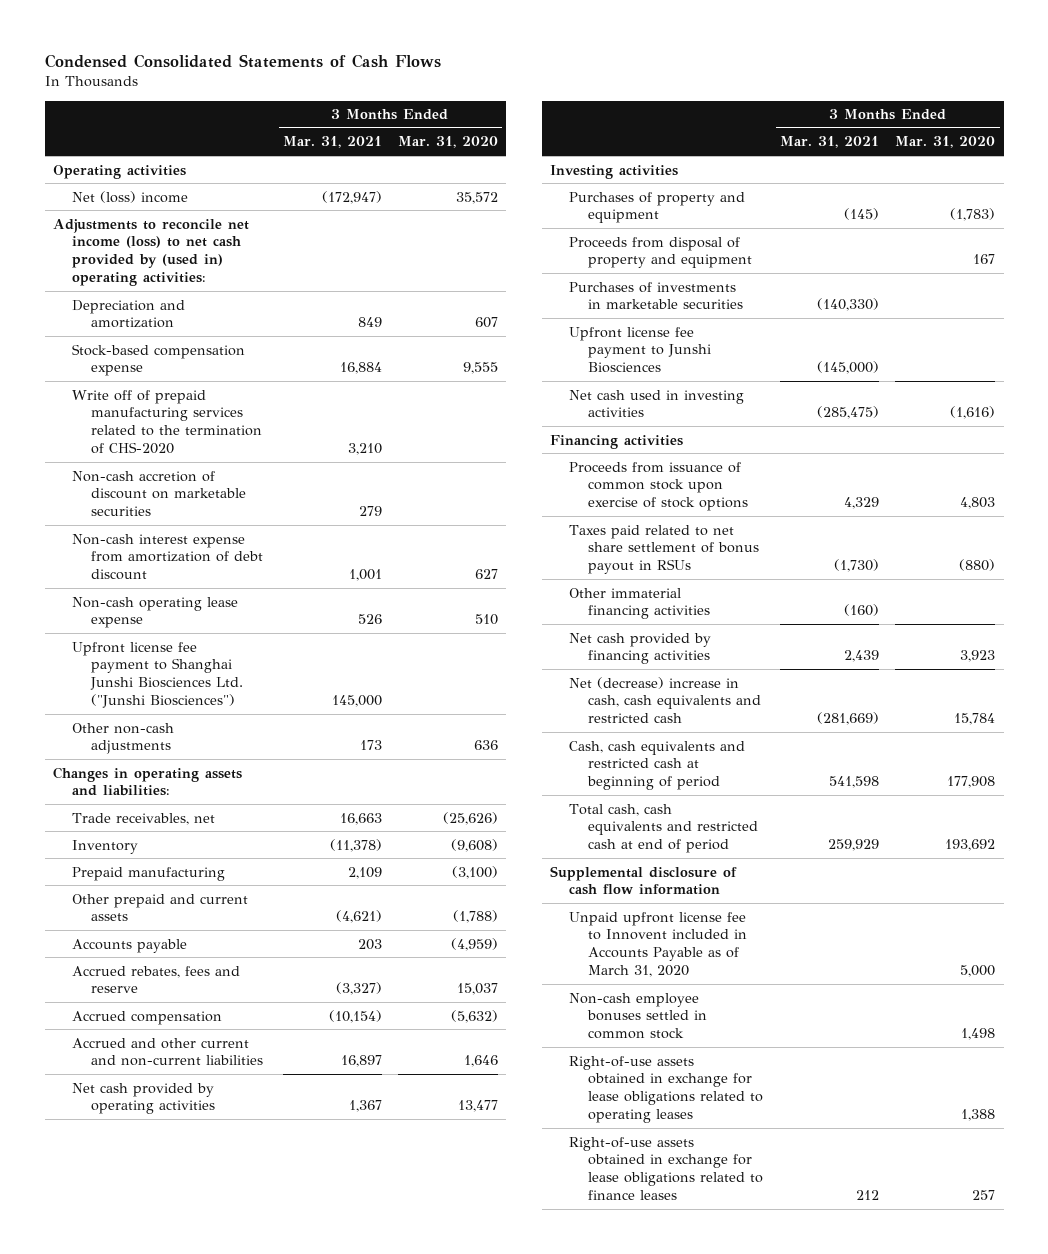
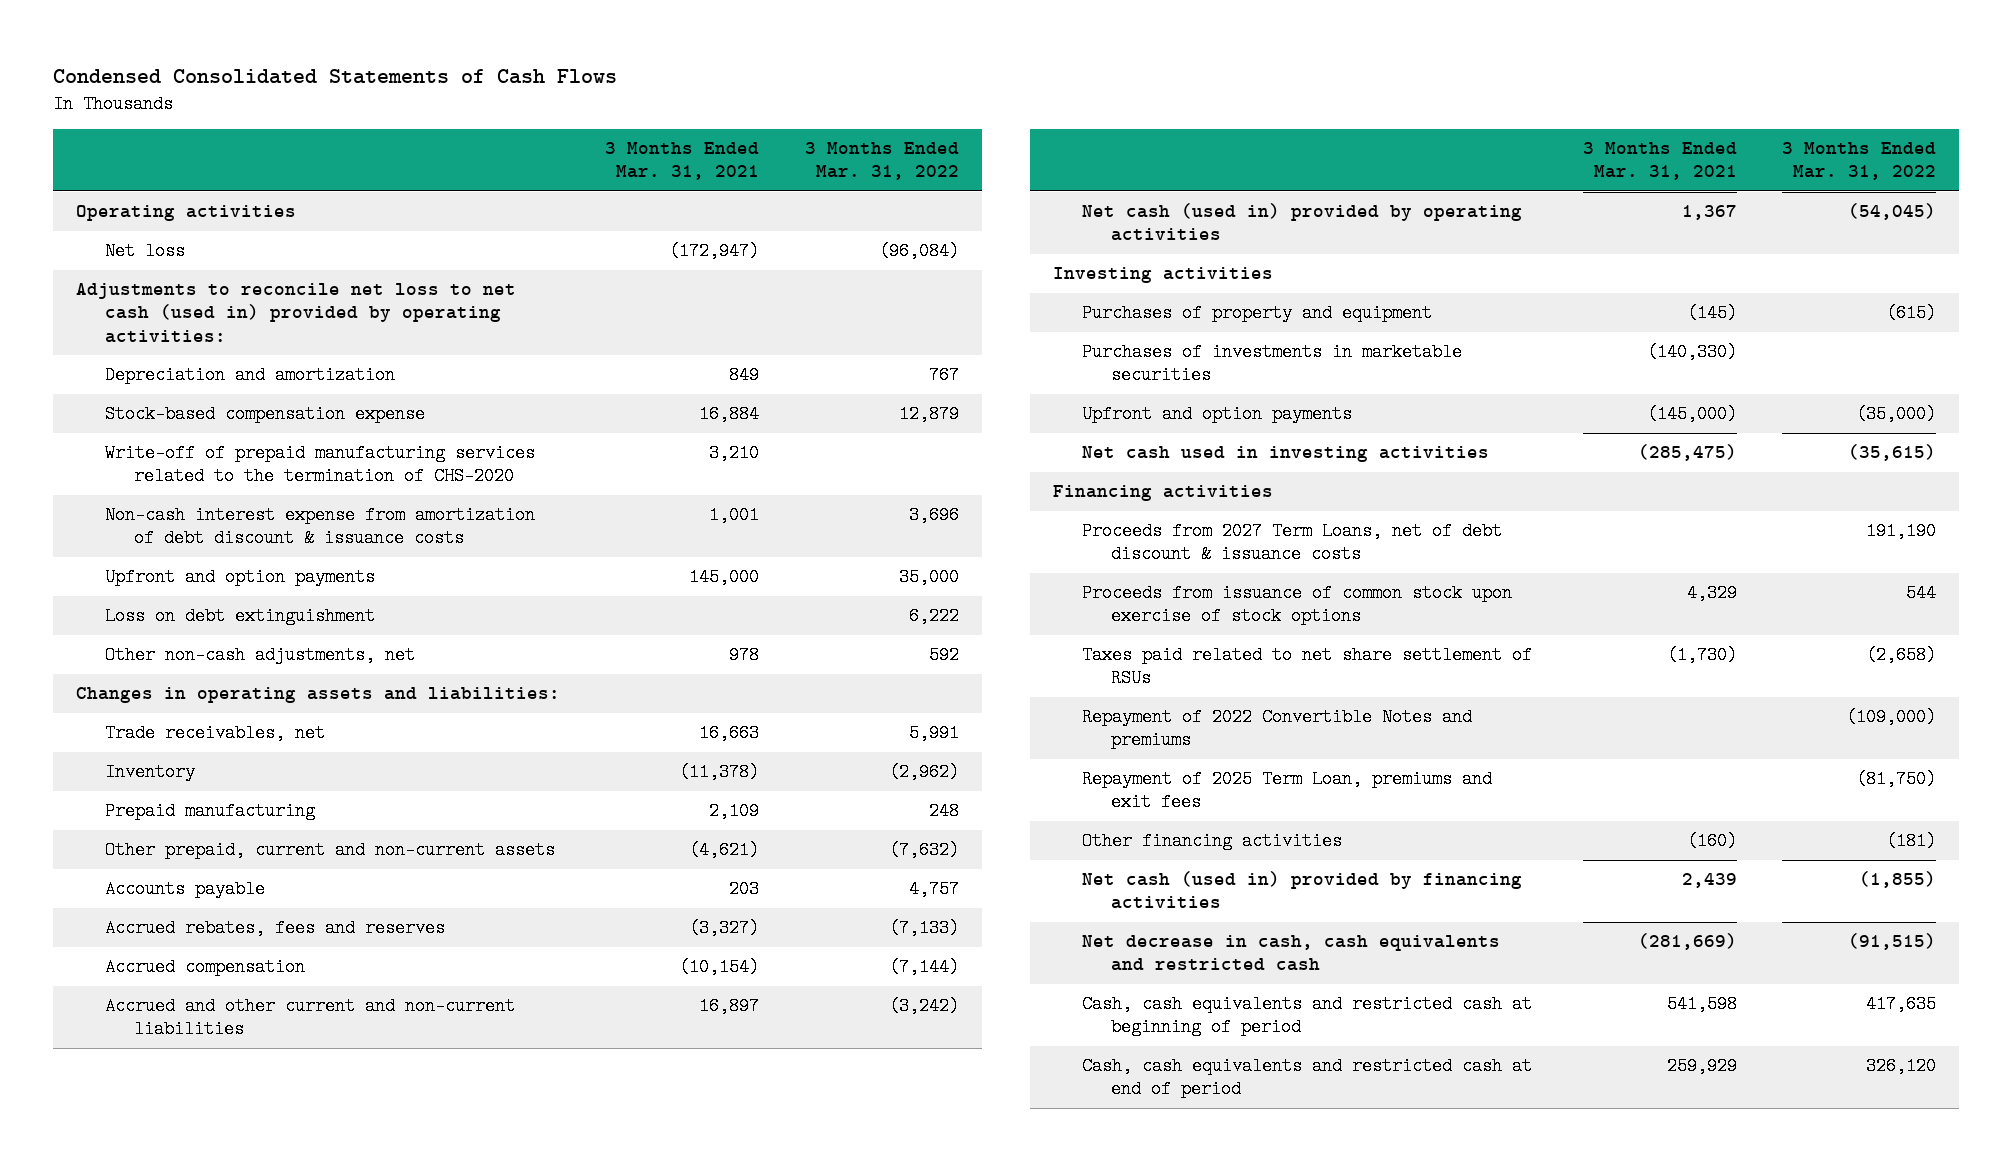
[398,136,499,149] Mar. 31, 2020 -> none
none -> [805,141,960,181] 3 Months Ended Mar. 31, 2022
[72,190,189,203] Net (loss) income -> [104,242,185,261] Net loss
[53,218,250,286] Adjustments to reconcile net income (loss) to net cash provided by (used in) operating activities: -> [75,283,516,343] Adjustments to reconcile net loss to net cash (used in) provided by operating activities:
[72,470,247,517] Non-cash accretion of discount on marketable securities -> none
[72,596,239,629] Non-cash operating lease expense -> none
[72,389,263,454] Write off of prepaid manufacturing services related to the termination of CHS-2020 -> [104,444,535,486] Write-off of prepaid manufacturing services related to the termination of CHS-2020
[72,533,264,581] Non-cash interest expense from amortization of debt discount -> [104,506,535,548] Non-cash interest expense from amortization of debt discount & issuance costs
[72,641,244,708] Upfront license fee payment to Shanghai Junshi Biosciences Ltd. ("Junshi Biosciences") -> [104,568,375,587] Upfront and option payments
none -> [104,607,375,626] Loss on debt extinguishment
[72,722,175,755] Other non-cash adjustments -> [104,646,415,665] Other non-cash adjustments, net
[359,740,382,751] 173 -> [729,646,760,665] 978
[72,893,249,922] Other prepaid and current assets -> [104,841,555,860] Other prepaid, current and non-current assets
[72,965,241,994] Accrued rebates, fees and reserve -> [104,919,445,938] Accrued rebates, fees and reserves
[72,1082,216,1115] Net cash provided by operating activities -> [1082,203,1523,242] Net cash (used in) provided by operating activities
[569,236,753,269] Proceeds from disposal of property and equipment -> none
[569,326,712,374] Upfront license fee payment to Junshi Biosciences -> [1082,405,1353,424] Upfront and option payments
none -> [1082,522,1503,564] Proceeds from 2027 Term Loans, net of debt discount & issuance costs
[569,524,760,575] Taxes paid related to net share settlement of bonus payout in RSUs -> [1082,646,1533,688] Taxes paid related to net share settlement of RSUs
none -> [1082,708,1473,750] Repayment of 2022 Convertible Notes and premiums
none -> [1082,770,1493,812] Repayment of 2025 Term Loan, premiums and exit fees
[569,587,711,620] Other immaterial financing activities -> [1082,832,1343,851] Other financing activities
[569,632,712,665] Net cash provided by financing activities -> [1082,871,1523,910] Net cash (used in) provided by financing activities
[569,676,762,724] Net (decrease) increase in cash, cash equivalents and restricted cash -> [1082,935,1501,972] Net decrease in cash, cash equivalents and restricted cash
[550,865,738,896] Supplemental disclosure of cash flow information -> none
[569,911,748,977] Unpaid upfront license fee to Innovent included in Accounts Payable as of March 31, 2020 -> none
[569,992,708,1040] Non-cash employee bonuses settled in common stock -> none
[569,1055,764,1123] Right-of-use assets obtained in exchange for lease obligations related to operating leases -> none
[569,1136,764,1200] Right-of-use assets obtained in exchange for lease obligations related to finance leases -> none
[569,803,759,854] Total cash, cash equivalents and restricted cash at end of period -> [1082,1057,1533,1099] Cash, cash equivalents and restricted cash at end of period

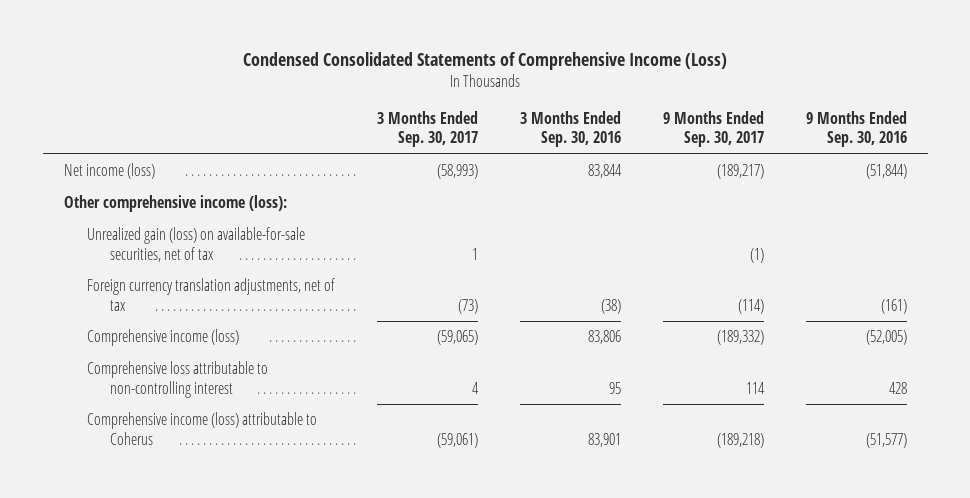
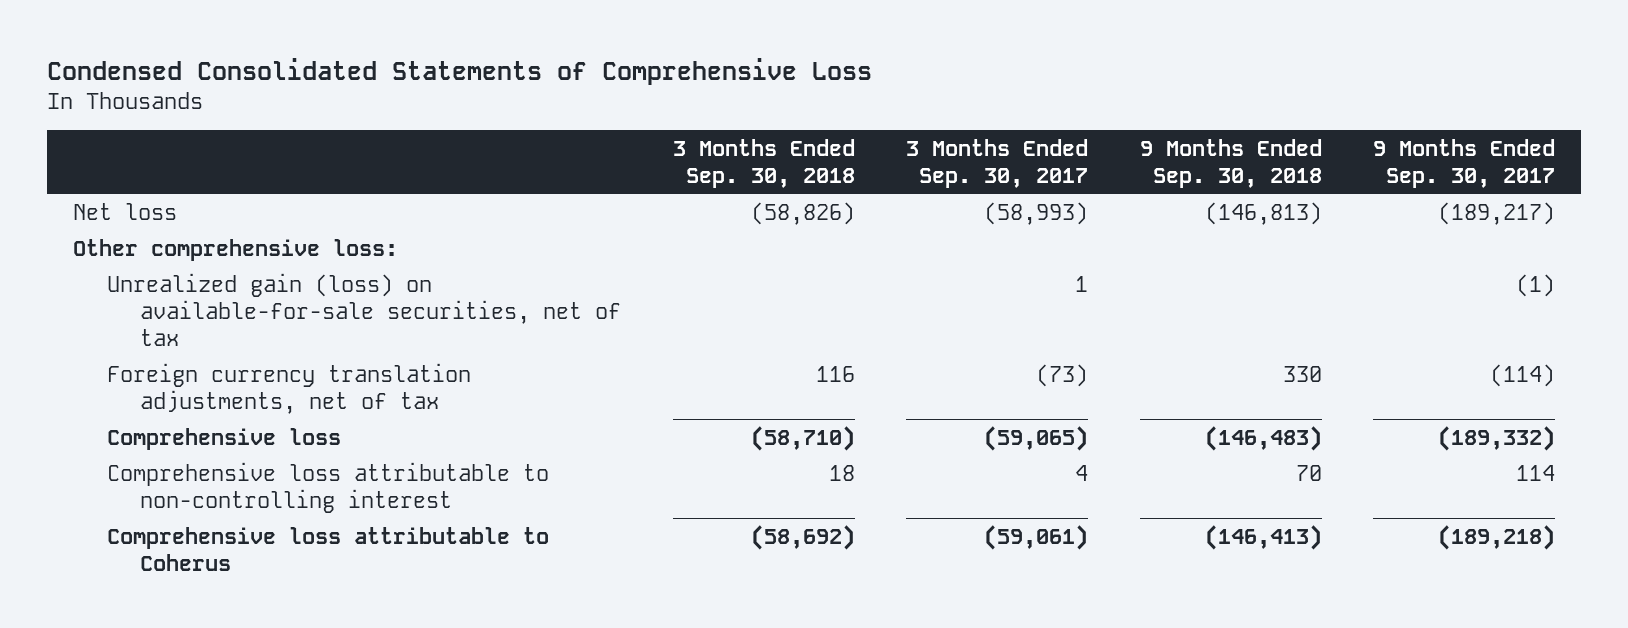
[243,52,728,71] Condensed Consolidated Statements of Comprehensive Income (Loss) -> [47,58,873,86] Condensed Consolidated Statements of Comprehensive Loss
[519,110,621,148] 3 Months Ended Sep. 30, 2016 -> none
[805,110,907,148] 9 Months Ended Sep. 30, 2016 -> none
none -> [672,138,855,188] 3 Months Ended Sep. 30, 2018
none -> [1139,138,1322,188] 9 Months Ended Sep. 30, 2018
[63,163,155,180] Net income (loss) -> [72,202,177,220] Net loss
[63,195,287,213] Other comprehensive income (loss): -> [72,238,398,261] Other comprehensive loss:
[86,329,239,347] Comprehensive income (loss) -> [106,427,341,450] Comprehensive loss
[86,412,317,445] Comprehensive income (loss) attributable to Coherus -> [106,526,549,571] Comprehensive loss attributable to Coherus

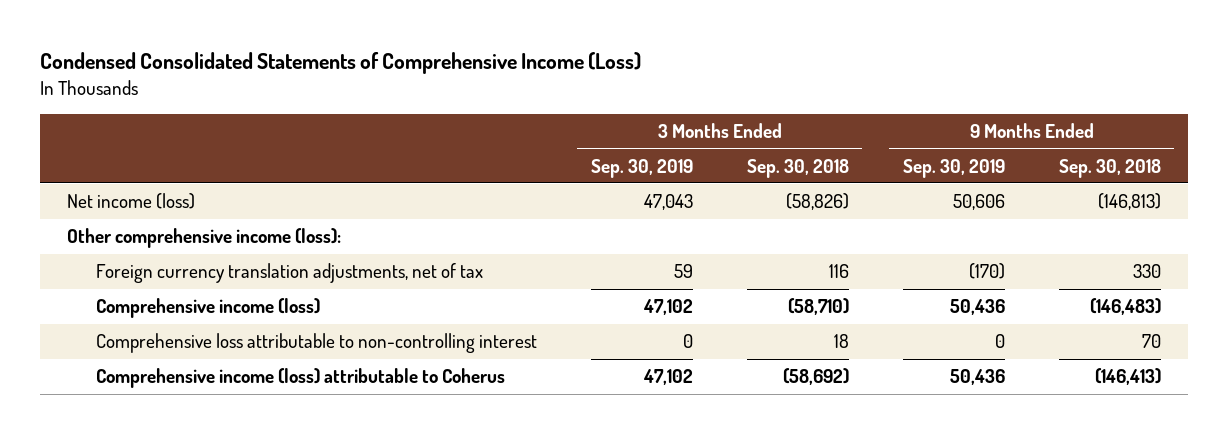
[47,58,873,86] Condensed Consolidated Statements of Comprehensive Loss -> [40,52,642,75] Condensed Consolidated Statements of Comprehensive Income (Loss)
[906,138,1089,188] 3 Months Ended Sep. 30, 2017 -> none
[1373,138,1556,188] 9 Months Ended Sep. 30, 2017 -> none
none -> [590,158,693,178] Sep. 30, 2019
none -> [902,158,1005,178] Sep. 30, 2019
[106,272,622,346] Unrealized gain (loss) on available-for-sale securities, net of tax -> none
[72,202,177,220] Net loss -> [67,193,196,210] Net income (loss)
[72,238,398,261] Other comprehensive loss: -> [67,228,342,249] Other comprehensive income (loss):
[106,427,341,450] Comprehensive loss -> [95,298,320,319] Comprehensive income (loss)
[106,526,549,571] Comprehensive loss attributable to Coherus -> [95,368,505,389] Comprehensive income (loss) attributable to Coherus

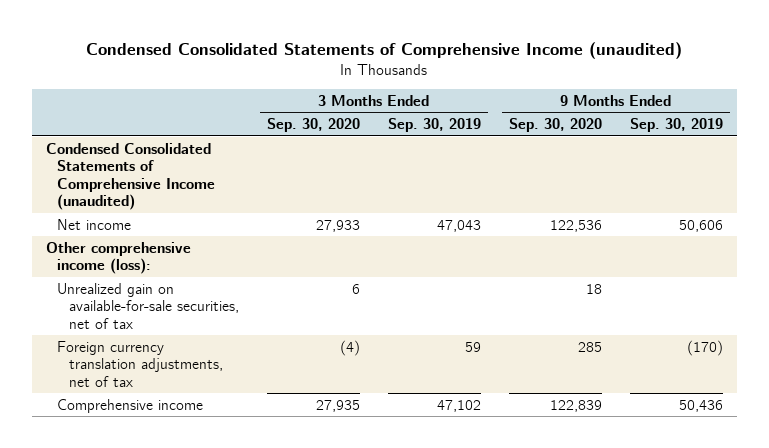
[40,52,642,75] Condensed Consolidated Statements of Comprehensive Income (Loss) -> [86,41,683,59] Condensed Consolidated Statements of Comprehensive Income (unaudited)
[746,158,849,178] Sep. 30, 2018 -> none
[1058,158,1161,178] Sep. 30, 2018 -> none
none -> [266,118,360,133] Sep. 30, 2020
none -> [509,118,603,133] Sep. 30, 2020
none -> [45,142,216,211] Condensed Consolidated Statements of Comprehensive Income (unaudited)
[67,193,196,210] Net income (loss) -> [57,218,132,230] Net income
none -> [57,282,239,329] Unrealized gain on available-for-sale securities, net of tax
[95,333,537,354] Comprehensive loss attributable to non-controlling interest -> none
[95,368,505,389] Comprehensive income (loss) attributable to Coherus -> none
[95,298,320,319] Comprehensive income (loss) -> [57,398,204,413] Comprehensive income

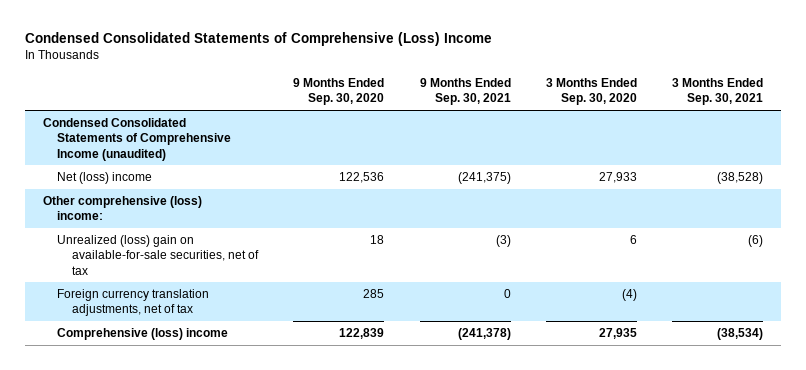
[86,41,683,59] Condensed Consolidated Statements of Comprehensive Income (unaudited) -> [25,32,493,47] Condensed Consolidated Statements of Comprehensive (Loss) Income
[387,118,481,133] Sep. 30, 2019 -> none
[630,118,724,133] Sep. 30, 2019 -> none
none -> [419,78,511,106] 9 Months Ended Sep. 30, 2021
none -> [672,78,764,106] 3 Months Ended Sep. 30, 2021
[57,218,132,230] Net income -> [57,171,153,184] Net (loss) income
[45,241,191,275] Other comprehensive income (loss): -> [42,195,202,221] Other comprehensive (loss) income:
[57,282,239,329] Unrealized gain on available-for-sale securities, net of tax -> [57,234,260,275] Unrealized (loss) gain on available-for-sale securities, net of tax
[57,398,204,413] Comprehensive income -> [57,327,229,340] Comprehensive (loss) income

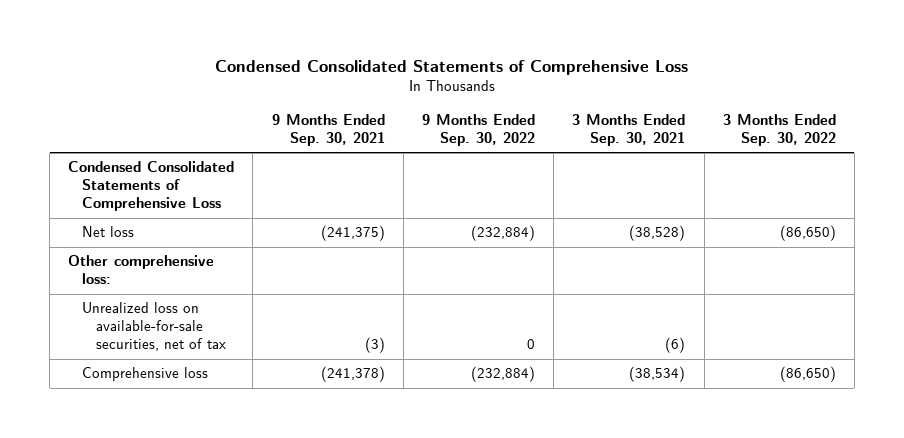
[25,32,493,47] Condensed Consolidated Statements of Comprehensive (Loss) Income -> [215,59,689,75] Condensed Consolidated Statements of Comprehensive Loss
[293,78,385,106] 9 Months Ended Sep. 30, 2020 -> none
[545,78,637,106] 3 Months Ended Sep. 30, 2020 -> none
none -> [422,113,536,146] 9 Months Ended Sep. 30, 2022
none -> [722,113,836,146] 3 Months Ended Sep. 30, 2022
[57,288,210,317] Foreign currency translation adjustments, net of tax -> none
[42,117,232,161] Condensed Consolidated Statements of Comprehensive Income (unaudited) -> [68,161,235,212] Condensed Consolidated Statements of Comprehensive Loss
[57,171,153,184] Net (loss) income -> [82,226,135,238] Net loss
[42,195,202,221] Other comprehensive (loss) income: -> [68,255,215,285] Other comprehensive loss:
[57,234,260,275] Unrealized (loss) gain on available-for-sale securities, net of tax -> [82,302,227,352] Unrealized loss on available-for-sale securities, net of tax
[57,327,229,340] Comprehensive (loss) income -> [82,367,209,382] Comprehensive loss

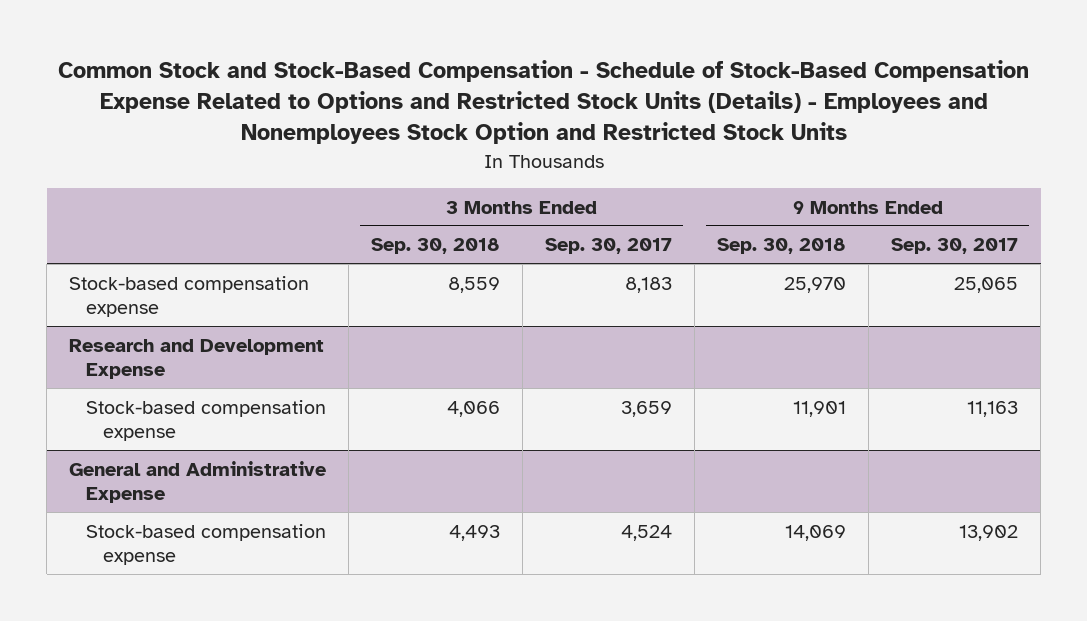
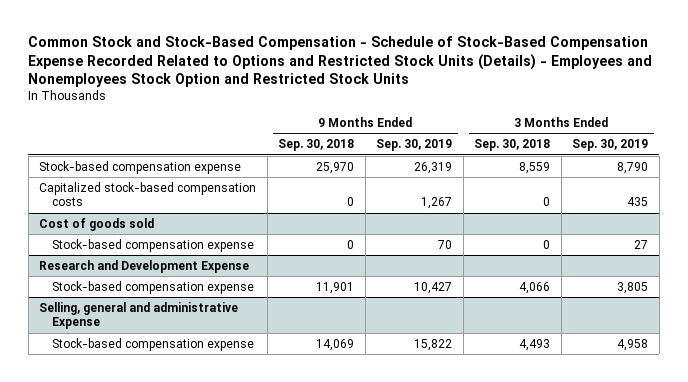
[57,59,1029,145] Common Stock and Stock-Based Compensation - Schedule of Stock-Based Compensation Expense Related to Options and Restricted Stock Units (Details) - Employees and Nonemployees Stock Option and Restricted Stock Units -> [28,35,653,88] Common Stock and Stock-Based Compensation - Schedule of Stock-Based Compensation Expense Recorded Related to Options and Restricted Stock Units (Details) - Employees and Nonemployees Stock Option and Restricted Stock Units
[545,238,673,255] Sep. 30, 2017 -> none
[891,238,1019,255] Sep. 30, 2017 -> none
none -> [376,139,453,152] Sep. 30, 2019
none -> [572,139,649,152] Sep. 30, 2019
none -> [39,181,257,207] Capitalized stock-based compensation costs
none -> [39,217,155,231] Cost of goods sold
none -> [52,238,255,252] Stock-based compensation expense
[69,460,327,503] General and Administrative Expense -> [39,301,239,330] Selling, general and administrative Expense

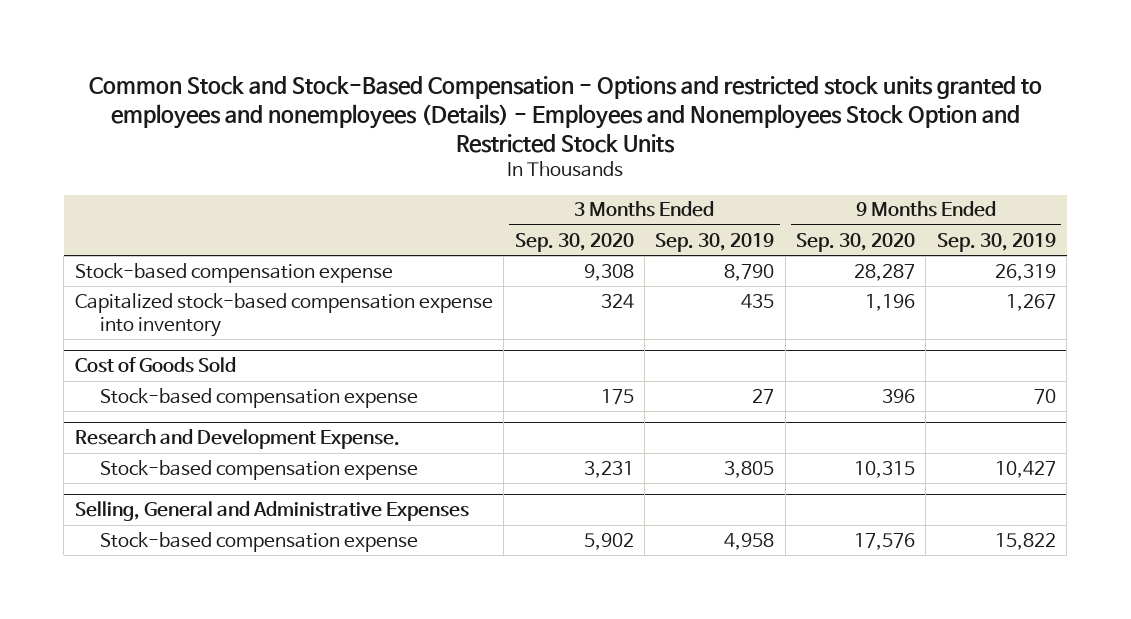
[28,35,653,88] Common Stock and Stock-Based Compensation - Schedule of Stock-Based Compensation Expense Recorded Related to Options and Restricted Stock Units (Details) - Employees and Nonemployees Stock Option and Restricted Stock Units -> [89,75,1043,153] Common Stock and Stock-Based Compensation - Options and restricted stock units granted to employees and nonemployees (Details) - Employees and Nonemployees Stock Option and Restricted Stock Units
[278,139,355,152] Sep. 30, 2018 -> none
[474,139,551,152] Sep. 30, 2018 -> none
none -> [514,232,634,252] Sep. 30, 2020
none -> [796,232,916,252] Sep. 30, 2020
[39,181,257,207] Capitalized stock-based compensation costs -> [74,292,493,338] Capitalized stock-based compensation expense into inventory
[39,217,155,231] Cost of goods sold -> [74,357,236,374] Cost of Goods Sold
[39,259,250,273] Research and Development Expense -> [74,429,400,450] Research and Development Expense.
[39,301,239,330] Selling, general and administrative Expense -> [74,501,469,522] Selling, General and Administrative Expenses

